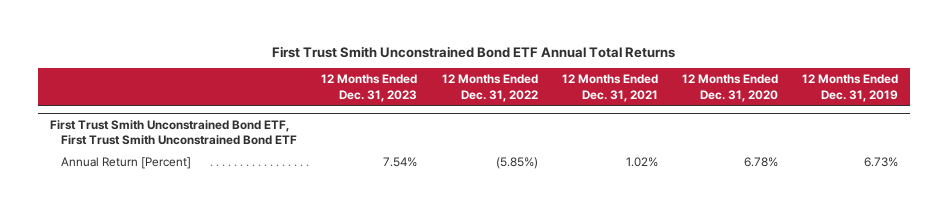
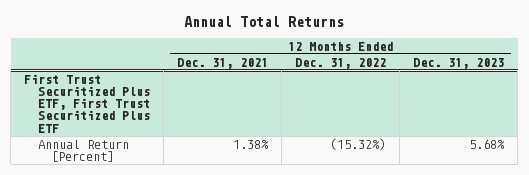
[272,45,676,58] First Trust Smith Unconstrained Bond ETF Annual Total Returns -> [184,16,345,28] Annual Total Returns
[681,74,778,102] 12 Months Ended Dec. 31, 2020 -> none
[802,74,899,102] 12 Months Ended Dec. 31, 2019 -> none
[50,119,298,145] First Trust Smith Unconstrained Bond ETF, First Trust Smith Unconstrained Bond ETF -> none
none -> [24,73,150,133] First Trust Securitized Plus ETF, First Trust Securitized Plus ETF
[383,157,418,168] 7.54% -> [469,138,506,149] 5.68%
[495,157,538,170] (5.85%) -> [330,137,387,150] (15.32%)
[625,157,658,168] 1.02% -> [232,139,269,149] 1.38%

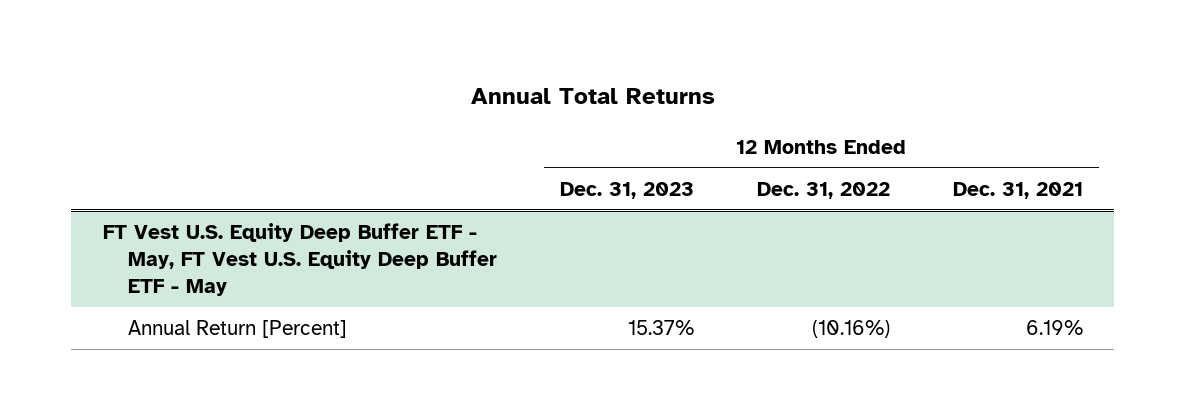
[24,73,150,133] First Trust Securitized Plus ETF, First Trust Securitized Plus ETF -> none
none -> [102,223,498,296] FT Vest U.S. Equity Deep Buffer ETF - May, FT Vest U.S. Equity Deep Buffer ETF - May
[232,139,269,149] 1.38% -> [1025,320,1083,336] 6.19%
[330,137,387,150] (15.32%) -> [811,320,890,339] (10.16%)
[469,138,506,149] 5.68% -> [628,320,695,336] 15.37%

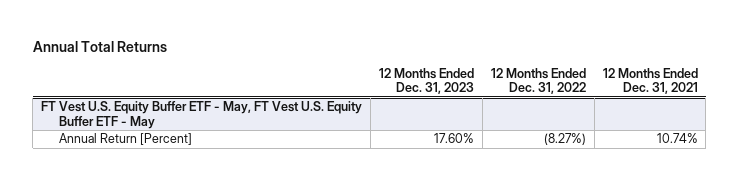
[102,223,498,296] FT Vest U.S. Equity Deep Buffer ETF - May, FT Vest U.S. Equity Deep Buffer ETF - May -> [41,101,363,129] FT Vest U.S. Equity Buffer ETF - May, FT Vest U.S. Equity Buffer ETF - May
[628,320,695,336] 15.37% -> [433,133,474,144] 17.60%
[811,320,890,339] (10.16%) -> [543,133,586,146] (8.27%)
[1025,320,1083,336] 6.19% -> [656,133,698,144] 10.74%

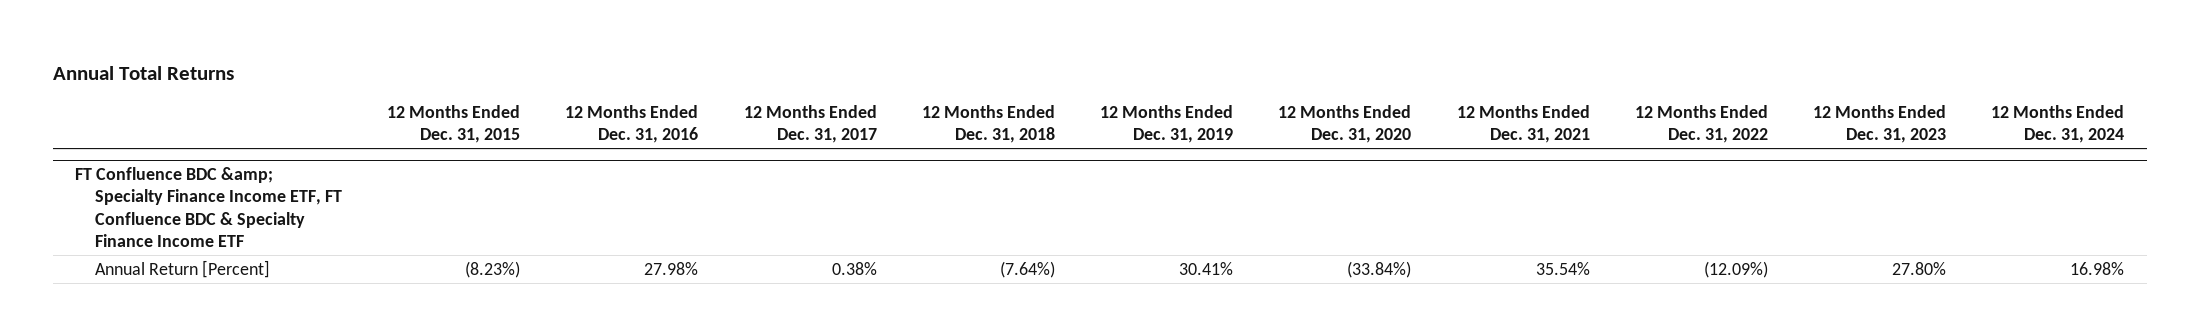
none -> [387,104,521,144] 12 Months Ended Dec. 31, 2015
none -> [565,104,699,144] 12 Months Ended Dec. 31, 2016
none -> [743,104,877,144] 12 Months Ended Dec. 31, 2017
none -> [921,104,1055,144] 12 Months Ended Dec. 31, 2018
none -> [1100,104,1234,144] 12 Months Ended Dec. 31, 2019
none -> [1278,104,1412,144] 12 Months Ended Dec. 31, 2020
none -> [1991,104,2125,144] 12 Months Ended Dec. 31, 2024
[41,101,363,129] FT Vest U.S. Equity Buffer ETF - May, FT Vest U.S. Equity Buffer ETF - May -> none
none -> [75,166,343,248] FT Confluence BDC &amp; Specialty Finance Income ETF, FT Confluence BDC & Specialty Finance Income ETF
[433,133,474,144] 17.60% -> [1891,261,1946,275] 27.80%
[543,133,586,146] (8.27%) -> [1703,260,1768,278] (12.09%)
[656,133,698,144] 10.74% -> [1535,261,1590,275] 35.54%

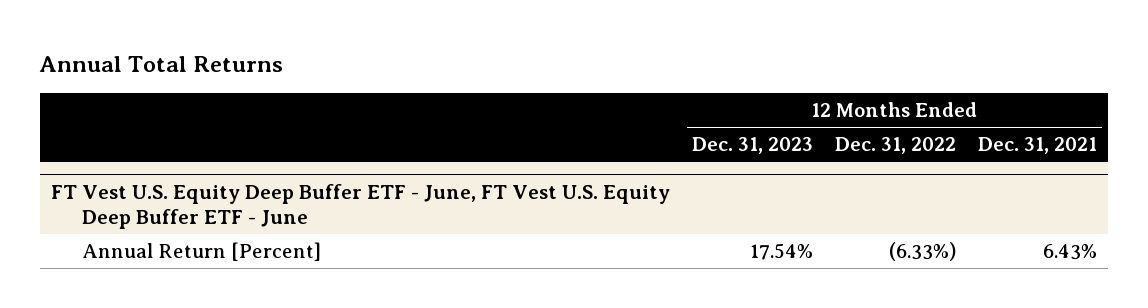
[387,104,521,144] 12 Months Ended Dec. 31, 2015 -> none
[565,104,699,144] 12 Months Ended Dec. 31, 2016 -> none
[743,104,877,144] 12 Months Ended Dec. 31, 2017 -> none
[921,104,1055,144] 12 Months Ended Dec. 31, 2018 -> none
[1100,104,1234,144] 12 Months Ended Dec. 31, 2019 -> none
[1278,104,1412,144] 12 Months Ended Dec. 31, 2020 -> none
[1991,104,2125,144] 12 Months Ended Dec. 31, 2024 -> none
[75,166,343,248] FT Confluence BDC &amp; Specialty Finance Income ETF, FT Confluence BDC & Specialty Finance Income ETF -> none
none -> [51,183,671,229] FT Vest U.S. Equity Deep Buffer ETF - June, FT Vest U.S. Equity Deep Buffer ETF - June
[1535,261,1590,275] 35.54% -> [1042,244,1097,261] 6.43%
[1703,260,1768,278] (12.09%) -> [888,242,956,262] (6.33%)
[1891,261,1946,275] 27.80% -> [749,243,813,261] 17.54%

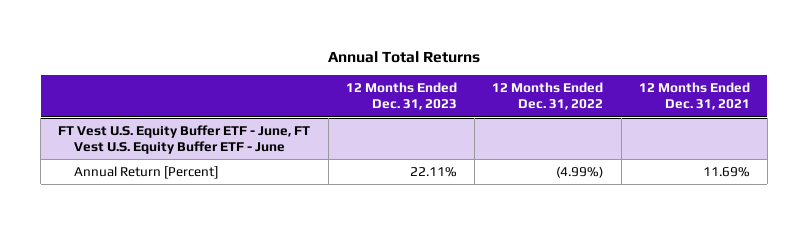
[51,183,671,229] FT Vest U.S. Equity Deep Buffer ETF - June, FT Vest U.S. Equity Deep Buffer ETF - June -> [58,124,311,155] FT Vest U.S. Equity Buffer ETF - June, FT Vest U.S. Equity Buffer ETF - June
[749,243,813,261] 17.54% -> [409,166,457,177] 22.11%
[888,242,956,262] (6.33%) -> [556,165,604,178] (4.99%)
[1042,244,1097,261] 6.43% -> [702,166,750,177] 11.69%

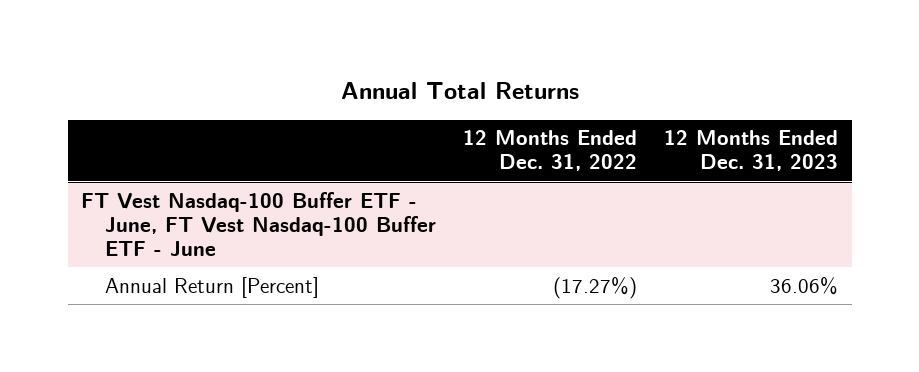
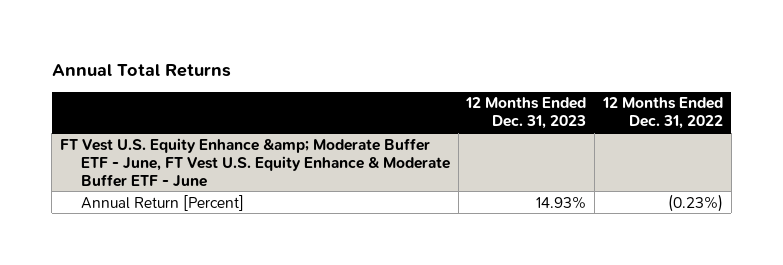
[81,191,436,256] FT Vest Nasdaq-100 Buffer ETF - June, FT Vest Nasdaq-100 Buffer ETF - June -> none
none -> [60,137,450,187] FT Vest U.S. Equity Enhance &amp; Moderate Buffer ETF - June, FT Vest U.S. Equity Enhance & Moderate Buffer ETF - June
[552,276,637,299] (17.27%) -> [667,193,723,212] (0.23%)
[769,276,838,295] 36.06% -> [536,195,587,209] 14.93%

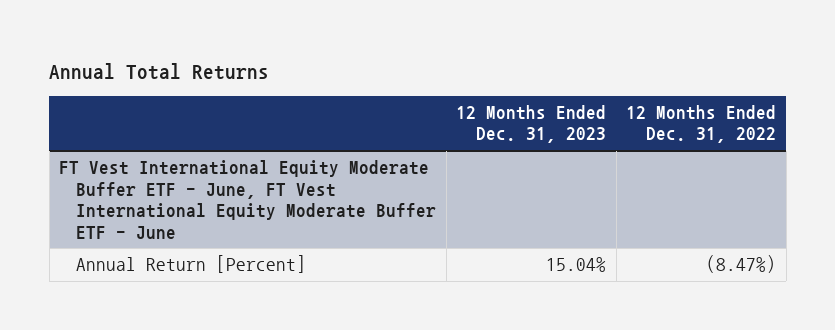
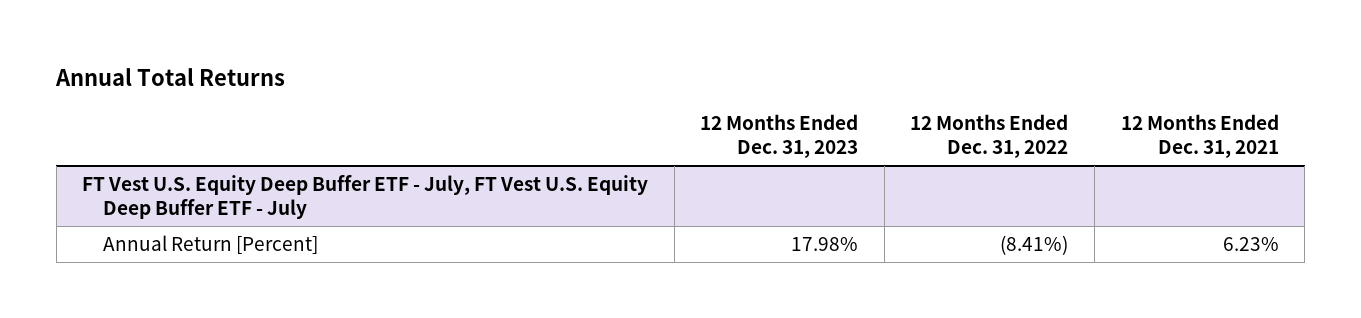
none -> [1120,113,1279,159] 12 Months Ended Dec. 31, 2021
[59,160,437,239] FT Vest International Equity Moderate Buffer ETF - June, FT Vest International Equity Moderate Buffer ETF - June -> none
none -> [82,174,649,220] FT Vest U.S. Equity Deep Buffer ETF - July, FT Vest U.S. Equity Deep Buffer ETF - July
[546,257,607,273] 15.04% -> [791,236,859,251] 17.98%
[706,255,777,274] (8.47%) -> [1000,234,1069,255] (8.41%)

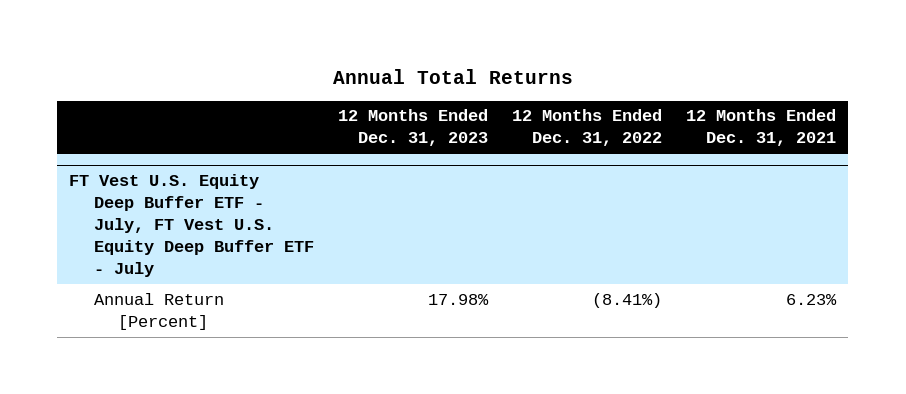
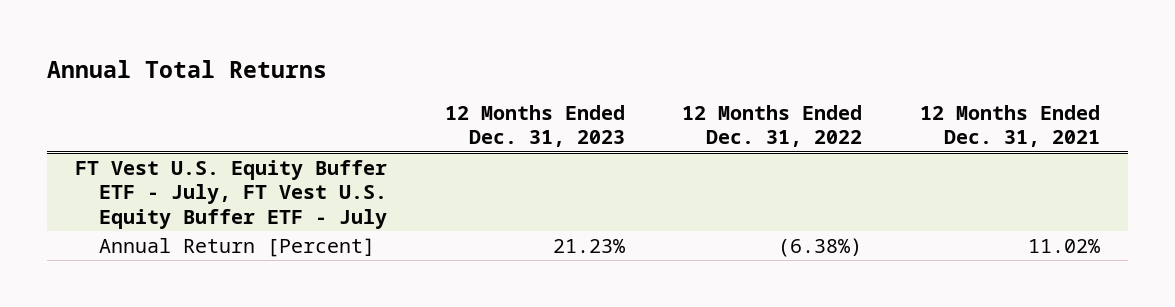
[69,173,314,278] FT Vest U.S. Equity Deep Buffer ETF - July, FT Vest U.S. Equity Deep Buffer ETF - July -> [75,159,388,229] FT Vest U.S. Equity Buffer ETF - July, FT Vest U.S. Equity Buffer ETF - July
[427,293,489,305] 17.98% -> [552,238,625,253] 21.23%
[592,292,663,308] (8.41%) -> [778,237,863,257] (6.38%)
[786,293,838,305] 6.23% -> [1027,238,1100,253] 11.02%

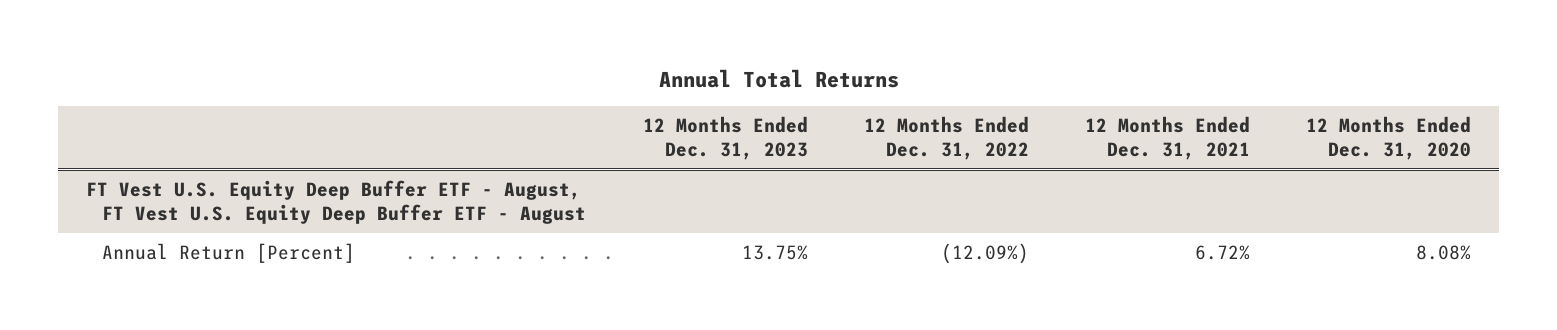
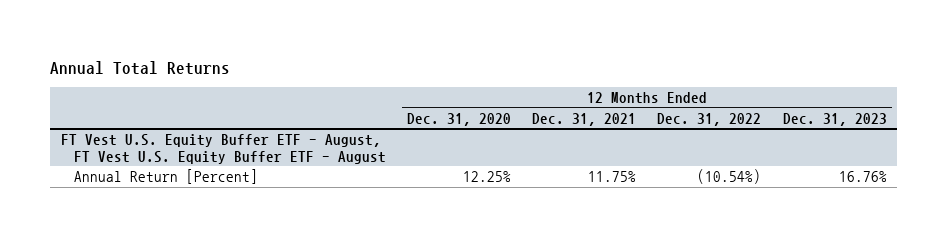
[86,179,587,224] FT Vest U.S. Equity Deep Buffer ETF - August, FT Vest U.S. Equity Deep Buffer ETF - August -> [60,134,387,164] FT Vest U.S. Equity Buffer ETF - August, FT Vest U.S. Equity Buffer ETF - August
[741,244,808,260] 13.75% -> [838,171,887,183] 16.76%
[940,242,1029,264] (12.09%) -> [697,169,762,185] (10.54%)
[1194,244,1250,260] 6.72% -> [588,171,637,183] 11.75%
[1415,244,1471,260] 8.08% -> [463,171,512,183] 12.25%

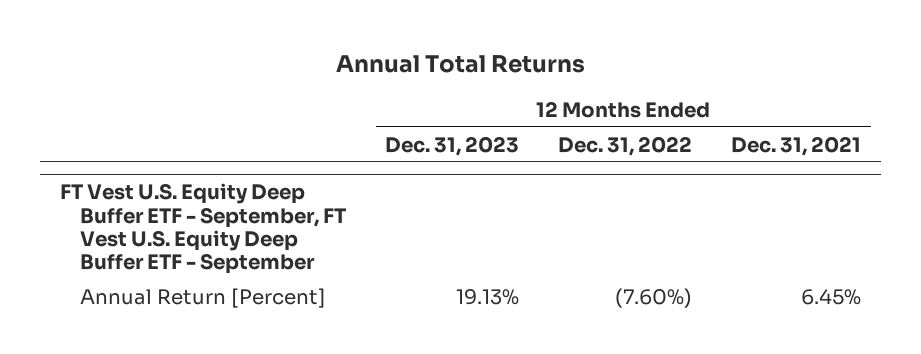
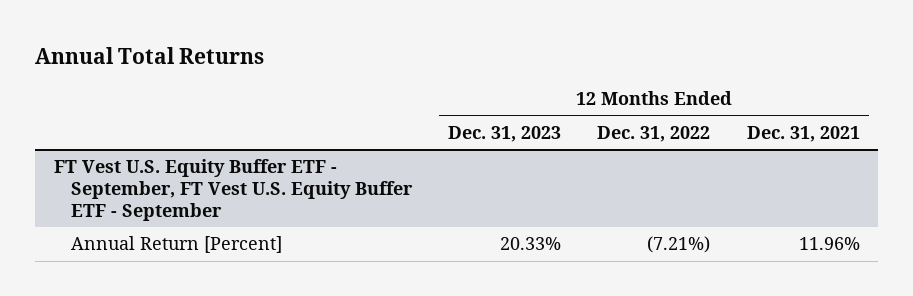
[59,183,347,275] FT Vest U.S. Equity Deep Buffer ETF - September, FT Vest U.S. Equity Deep Buffer ETF - September -> [53,159,413,221] FT Vest U.S. Equity Buffer ETF - September, FT Vest U.S. Equity Buffer ETF - September
[456,288,520,305] 19.13% -> [499,237,561,251] 20.33%
[615,287,693,308] (7.60%) -> [647,236,711,254] (7.21%)
[801,288,862,305] 6.45% -> [798,237,860,251] 11.96%

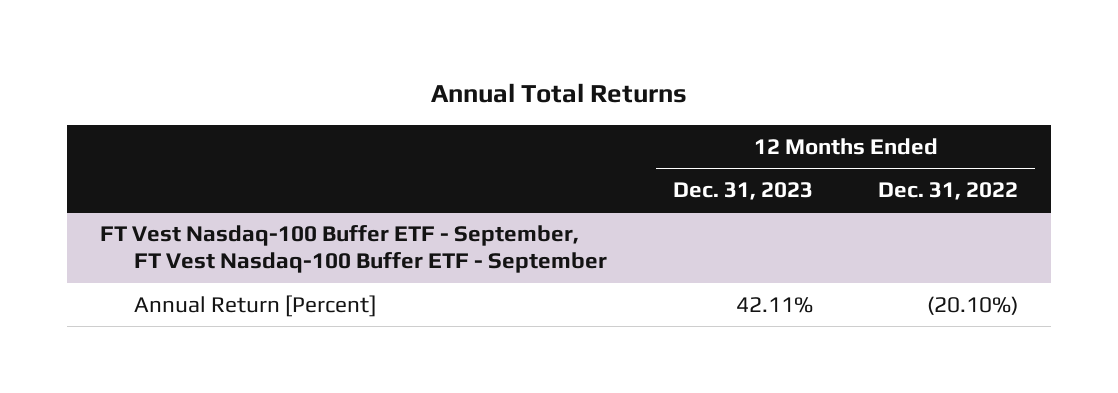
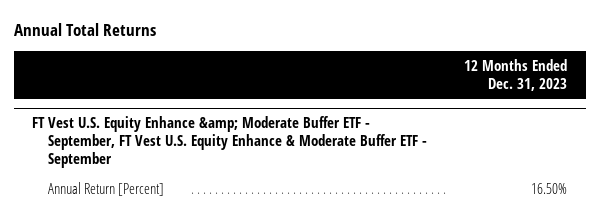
[878,182,1019,201] Dec. 31, 2022 -> none
[99,224,608,274] FT Vest Nasdaq-100 Buffer ETF - September, FT Vest Nasdaq-100 Buffer ETF - September -> none
none -> [32,115,427,169] FT Vest U.S. Equity Enhance &amp; Moderate Buffer ETF - September, FT Vest U.S. Equity Enhance & Moderate Buffer ETF - September
[735,296,813,313] 42.11% -> [531,182,568,194] 16.50%

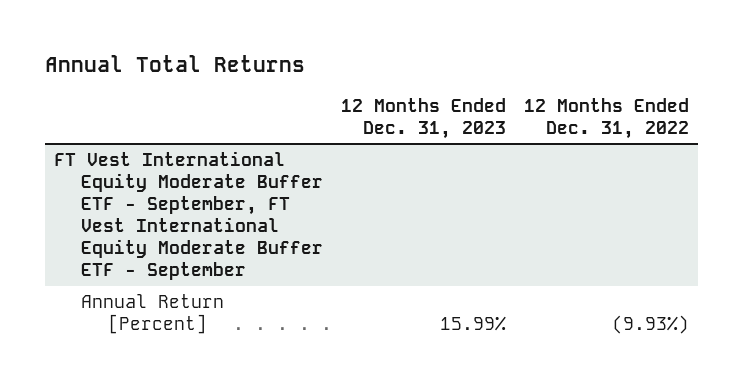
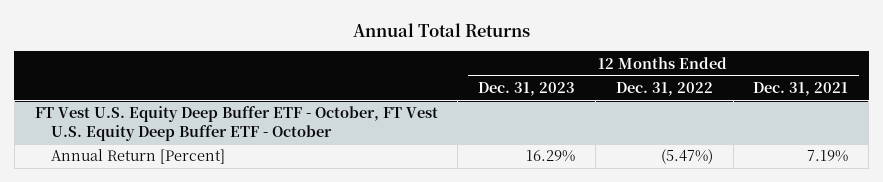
none -> [753,81,849,96] Dec. 31, 2021
[53,150,323,281] FT Vest International Equity Moderate Buffer ETF - September, FT Vest International Equity Moderate Buffer ETF - September -> none
none -> [34,106,438,141] FT Vest U.S. Equity Deep Buffer ETF - October, FT Vest U.S. Equity Deep Buffer ETF - October
[440,315,507,331] 15.99% -> [526,150,576,163] 16.29%
[612,314,690,334] (9.93%) -> [660,149,713,165] (5.47%)

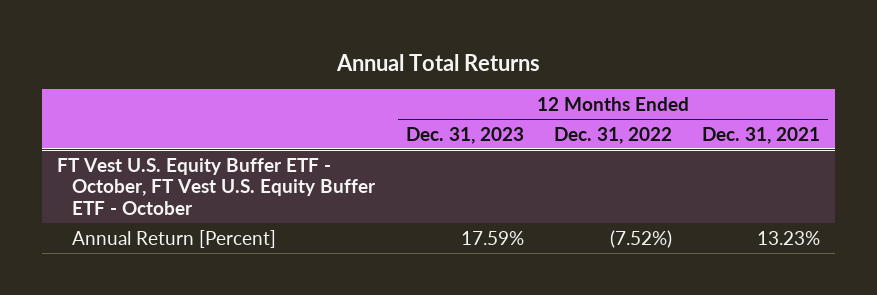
[34,106,438,141] FT Vest U.S. Equity Deep Buffer ETF - October, FT Vest U.S. Equity Deep Buffer ETF - October -> [56,157,377,215] FT Vest U.S. Equity Buffer ETF - October, FT Vest U.S. Equity Buffer ETF - October
[526,150,576,163] 16.29% -> [460,230,524,245] 17.59%
[660,149,713,165] (5.47%) -> [609,229,672,248] (7.52%)
[807,150,849,163] 7.19% -> [757,230,821,245] 13.23%

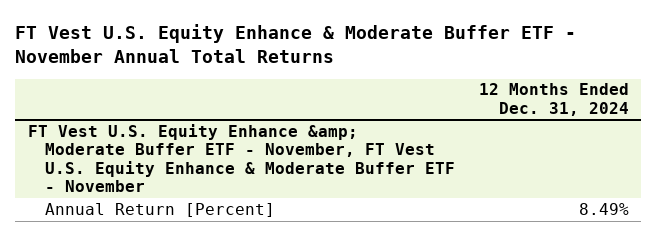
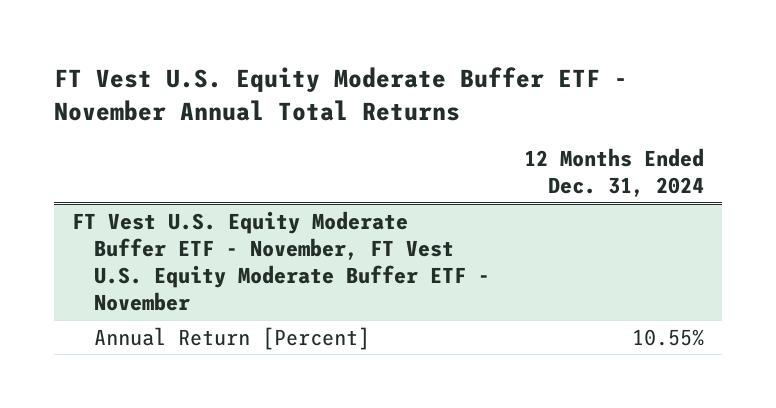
[15,24,577,64] FT Vest U.S. Equity Enhance & Moderate Buffer ETF - November Annual Total Returns -> [54,67,629,122] FT Vest U.S. Equity Moderate Buffer ETF - November Annual Total Returns
[27,123,455,192] FT Vest U.S. Equity Enhance &amp; Moderate Buffer ETF - November, FT Vest U.S. Equity Enhance & Moderate Buffer ETF - November -> [71,210,490,312] FT Vest U.S. Equity Moderate Buffer ETF - November, FT Vest U.S. Equity Moderate Buffer ETF - November
[579,202,630,215] 8.49% -> [632,328,705,346] 10.55%

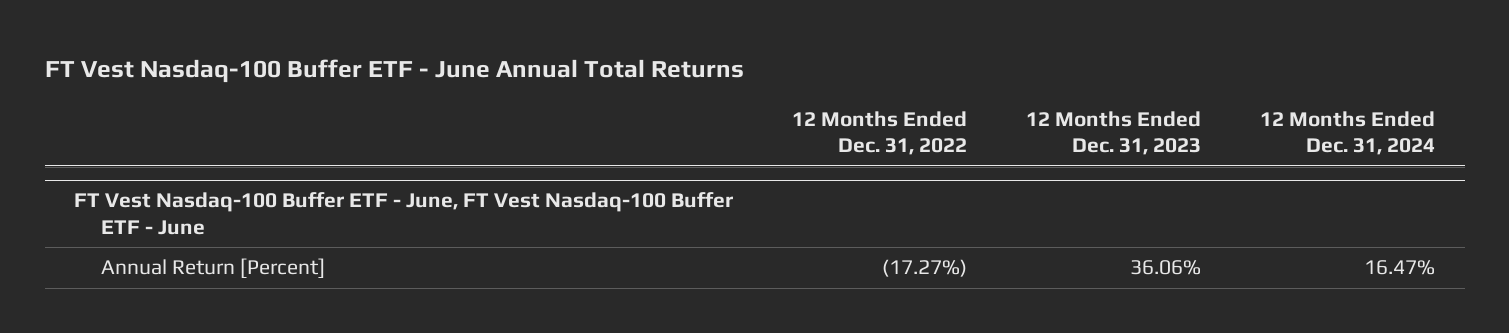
[54,67,629,122] FT Vest U.S. Equity Moderate Buffer ETF - November Annual Total Returns -> [44,59,744,84] FT Vest Nasdaq-100 Buffer ETF - June Annual Total Returns
none -> [792,110,968,156] 12 Months Ended Dec. 31, 2022
none -> [1026,110,1202,156] 12 Months Ended Dec. 31, 2023
[71,210,490,312] FT Vest U.S. Equity Moderate Buffer ETF - November, FT Vest U.S. Equity Moderate Buffer ETF - November -> none
none -> [74,192,734,235] FT Vest Nasdaq-100 Buffer ETF - June, FT Vest Nasdaq-100 Buffer ETF - June
[632,328,705,346] 10.55% -> [1364,260,1436,276] 16.47%

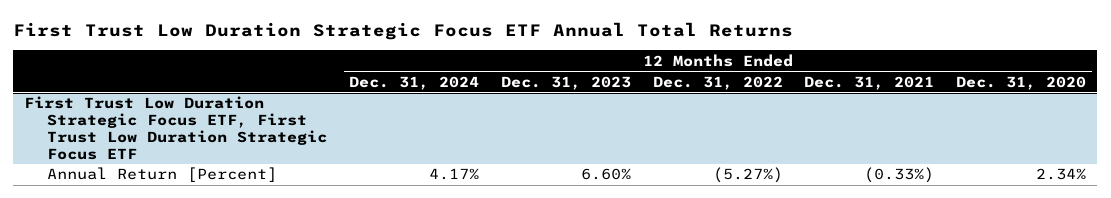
[44,59,744,84] FT Vest Nasdaq-100 Buffer ETF - June Annual Total Returns -> [13,21,794,40] First Trust Low Duration Strategic Focus ETF Annual Total Returns
none -> [804,75,935,90] Dec. 31, 2021
none -> [956,75,1087,90] Dec. 31, 2020
[74,192,734,235] FT Vest Nasdaq-100 Buffer ETF - June, FT Vest Nasdaq-100 Buffer ETF - June -> none
none -> [24,96,328,160] First Trust Low Duration Strategic Focus ETF, First Trust Low Duration Strategic Focus ETF
[882,259,968,278] (17.27%) -> [712,167,783,184] (5.27%)
[1130,260,1202,276] 36.06% -> [580,168,631,181] 6.60%
[1364,260,1436,276] 16.47% -> [429,168,480,181] 4.17%

